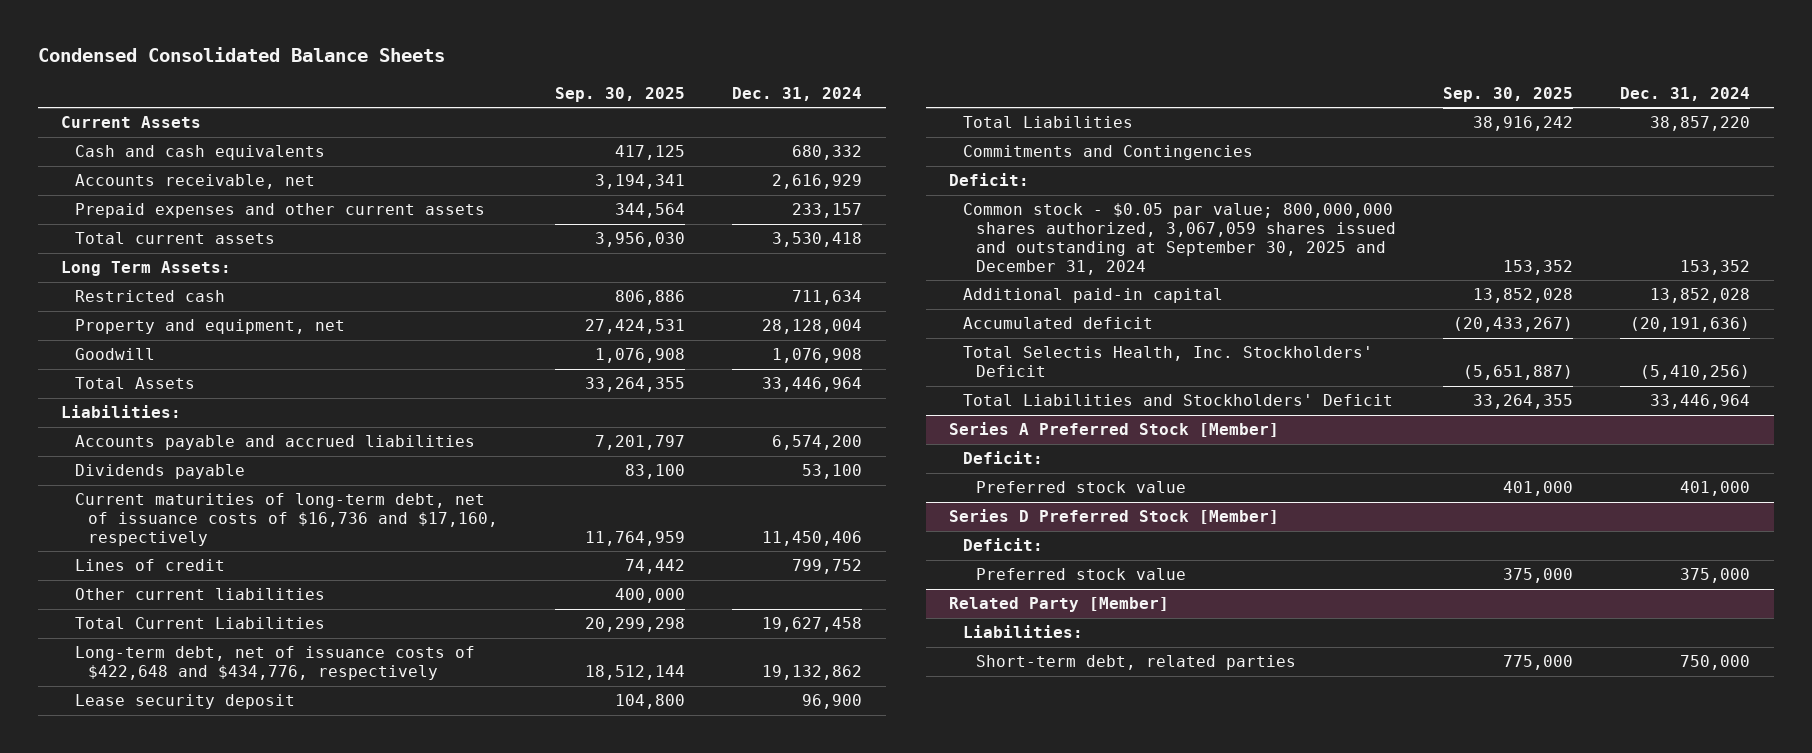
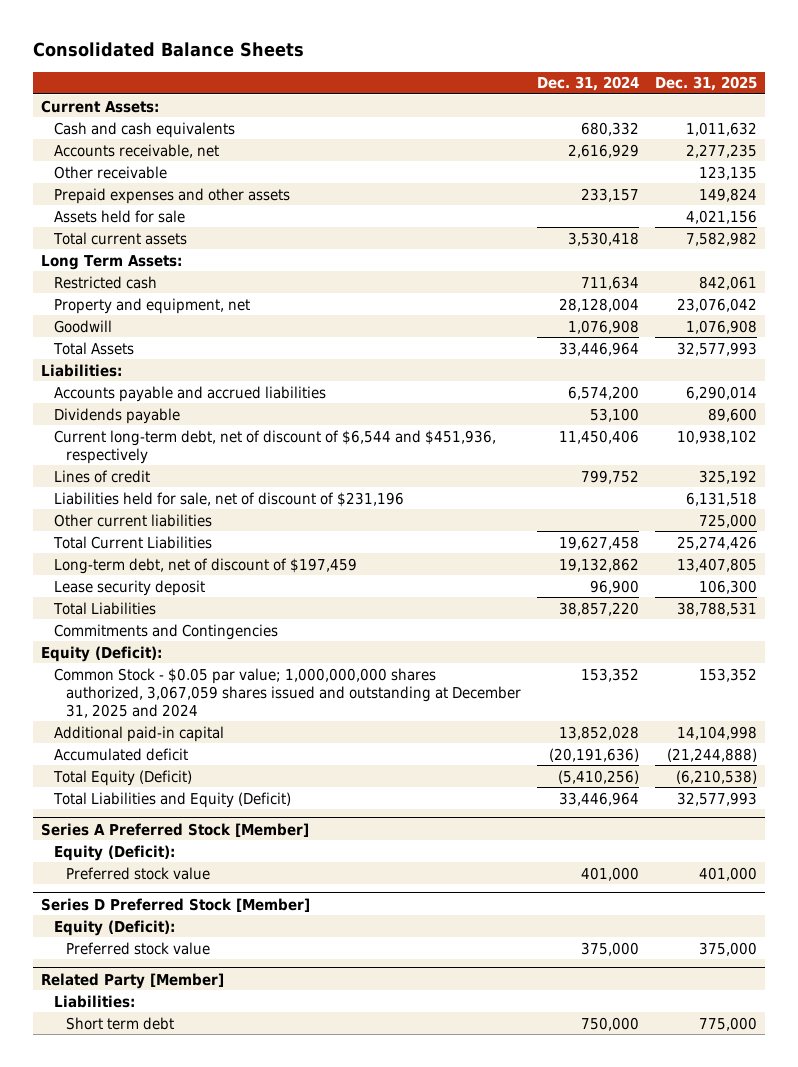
[37,47,445,63] Condensed Consolidated Balance Sheets -> [33,42,305,58] Consolidated Balance Sheets
[555,86,686,102] Sep. 30, 2025 -> none
none -> [655,76,758,92] Dec. 31, 2025
[61,116,202,129] Current Assets -> [41,99,160,113] Current Assets:
none -> [53,165,167,179] Other receivable
[74,203,485,219] Prepaid expenses and other current assets -> [53,187,290,204] Prepaid expenses and other assets
none -> [53,209,185,223] Assets held for sale
[74,493,498,546] Current maturities of long-term debt, net of issuance costs of $16,736 and $17,160, respectively -> [53,429,496,464] Current long-term debt, net of discount of $6,544 and $451,936, respectively
none -> [53,491,404,507] Liabilities held for sale, net of discount of $231,196
[74,646,475,681] Long-term debt, net of issuance costs of $422,648 and $434,776, respectively -> [53,557,357,574] Long-term debt, net of discount of $197,459
[949,173,1030,187] Deficit: -> [41,645,163,662] Equity (Deficit):
[962,203,1397,275] Common stock - $0.05 par value; 800,000,000 shares authorized, 3,067,059 shares issued and outstanding at September 30, 2025 and December 31, 2024 -> [53,667,522,718] Common Stock - $0.05 par value; 1,000,000,000 shares authorized, 3,067,059 shares issued and outstanding at December 31, 2025 and 2024
[962,346,1373,378] Total Selectis Health, Inc. Stockholders' Deficit -> [52,769,192,786] Total Equity (Deficit)
[962,394,1393,407] Total Liabilities and Stockholders' Deficit -> [52,791,291,808] Total Liabilities and Equity (Deficit)
[962,451,1043,465] Deficit: -> [53,844,175,861] Equity (Deficit):
[962,538,1043,552] Deficit: -> [53,919,175,936] Equity (Deficit):
[976,655,1297,671] Short-term debt, related parties -> [66,1016,175,1030] Short term debt

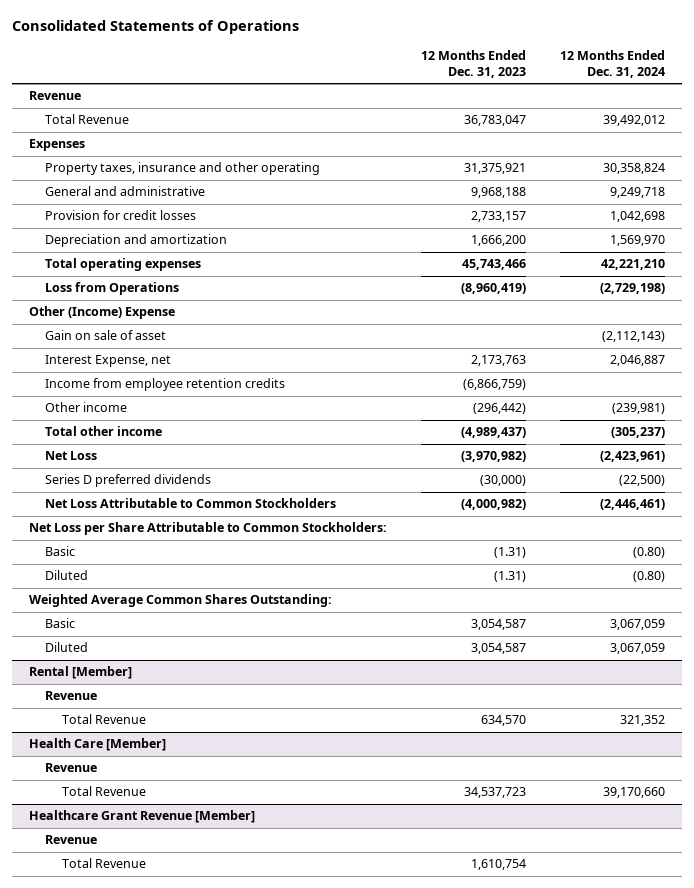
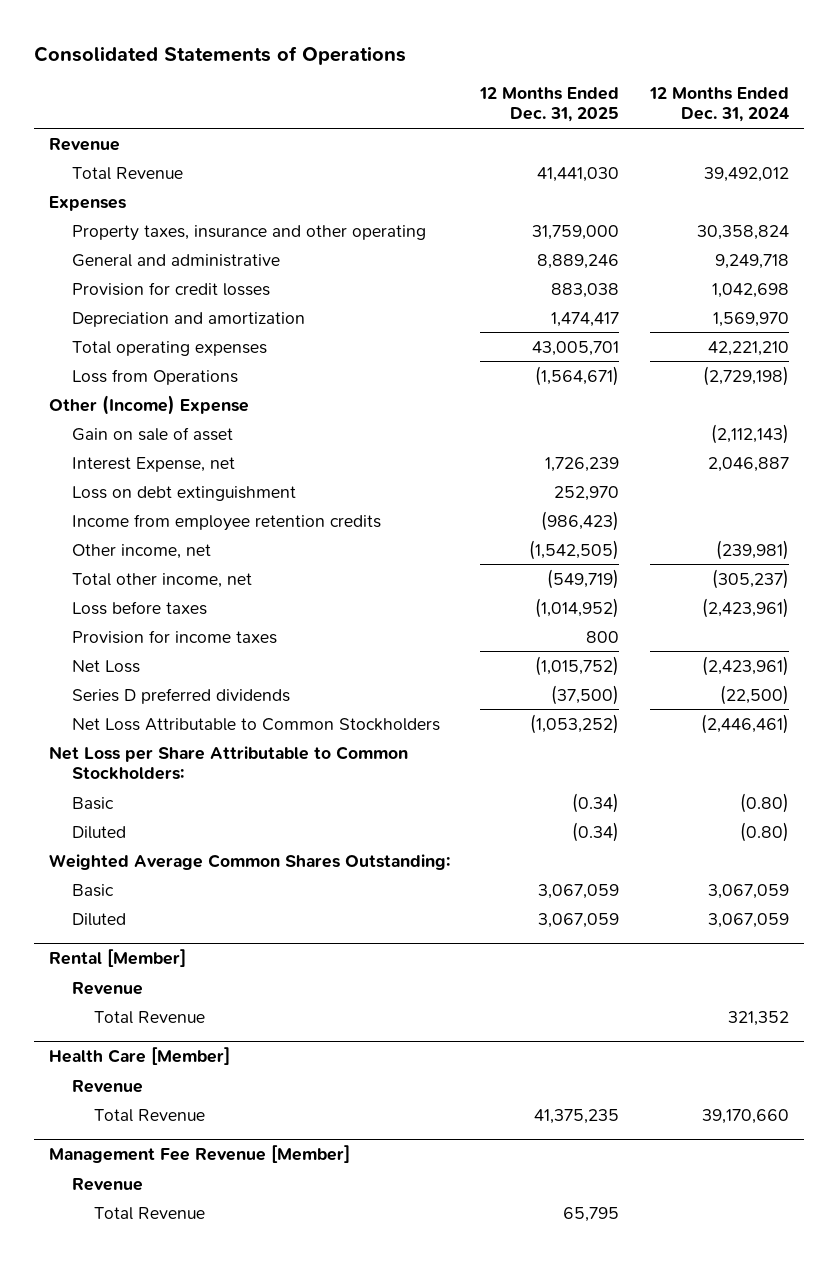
[420,50,526,79] 12 Months Ended Dec. 31, 2023 -> none
none -> [479,86,620,123] 12 Months Ended Dec. 31, 2025
none -> [71,485,296,501] Loss on debt extinguishment
[45,402,128,413] Other income -> [71,543,211,559] Other income, net
[45,426,163,437] Total other income -> [71,572,252,588] Total other income, net
none -> [71,600,207,615] Loss before taxes
none -> [71,629,277,644] Provision for income taxes
[28,810,255,824] Healthcare Grant Revenue [Member] -> none
none -> [49,1144,351,1163] Management Fee Revenue [Member]

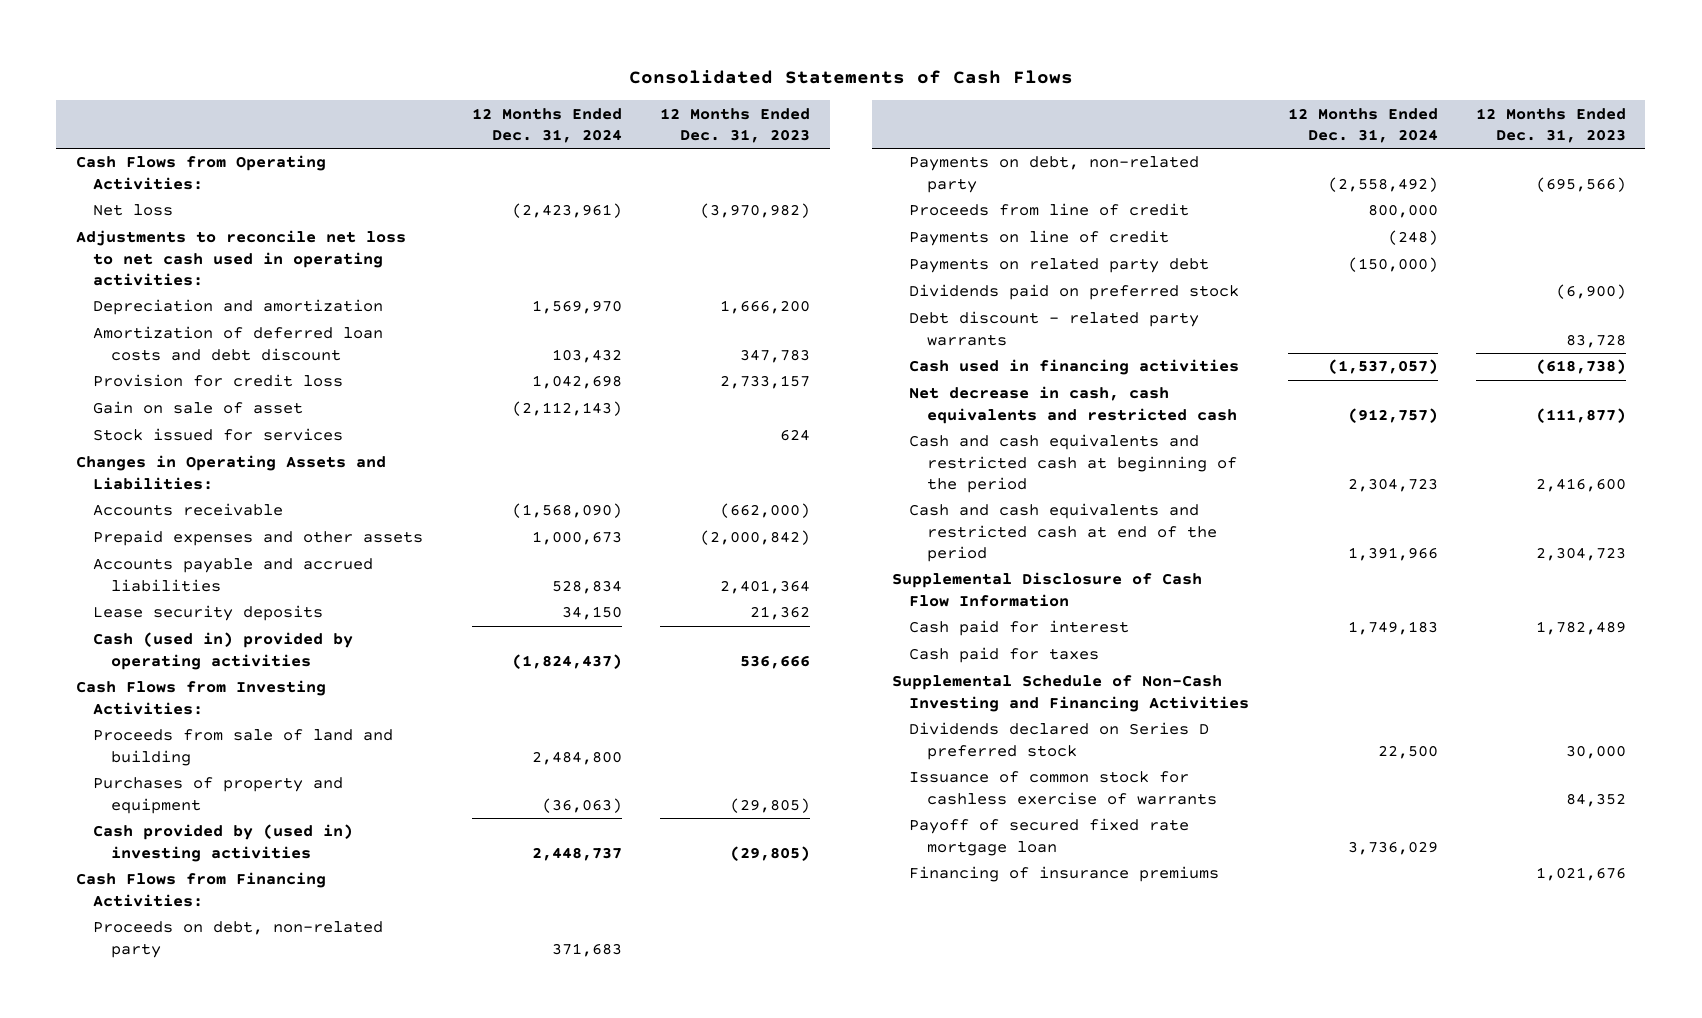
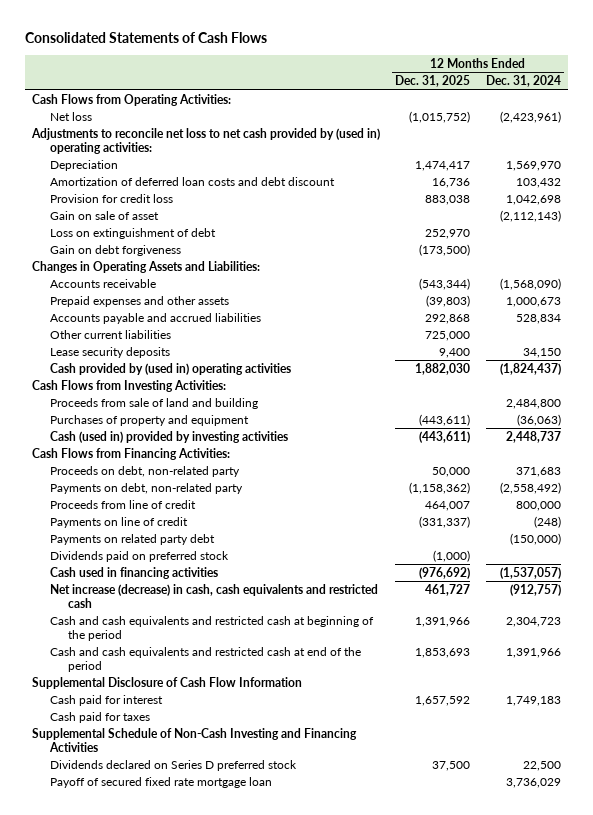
[660,107,811,143] 12 Months Ended Dec. 31, 2023 -> none
none -> [395,75,471,88] Dec. 31, 2025
[75,230,406,286] Adjustments to reconcile net loss to net cash used in operating activities: -> [31,127,381,154] Adjustments to reconcile net loss to net cash provided by (used in) operating activities:
[93,299,384,316] Depreciation and amortization -> [49,159,118,171] Depreciation
[93,428,344,442] Stock issued for services -> none
none -> [49,227,216,239] Loss on extinguishment of debt
none -> [49,244,181,256] Gain on debt forgiveness
none -> [49,329,171,339] Other current liabilities
[93,632,354,670] Cash (used in) provided by operating activities -> [49,362,291,375] Cash provided by (used in) operating activities
[93,824,354,862] Cash provided by (used in) investing activities -> [49,430,288,443] Cash (used in) provided by investing activities
[909,311,1200,346] Debt discount - related party warrants -> none
[909,386,1238,424] Net decrease in cash, cash equivalents and restricted cash -> [49,583,378,608] Net increase (decrease) in cash, cash equivalents and restricted cash
[909,771,1218,805] Issuance of common stock for cashless exercise of warrants -> none
[909,866,1220,883] Financing of insurance premiums -> none

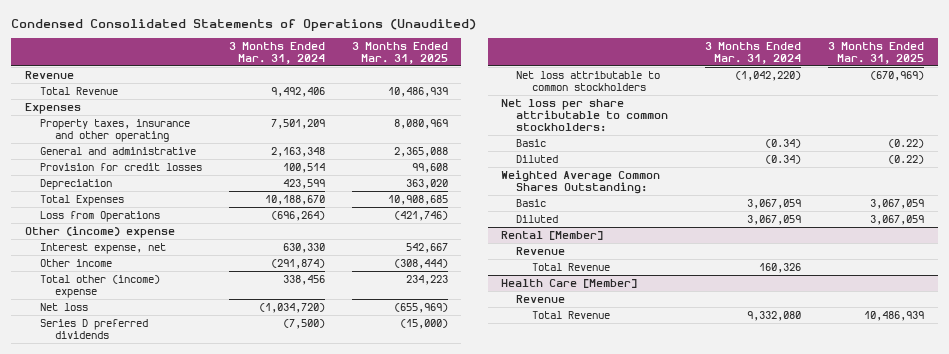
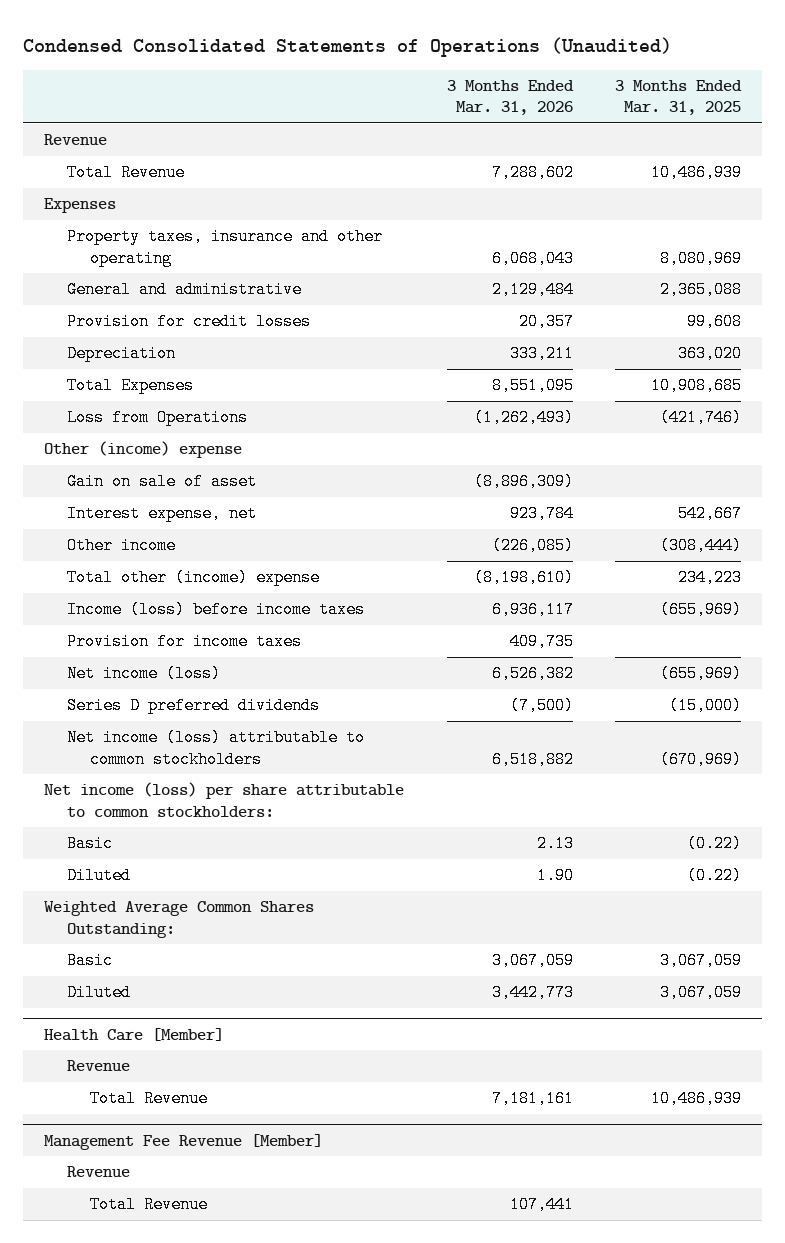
[228,41,325,65] 3 Months Ended Mar. 31, 2024 -> none
none -> [446,80,574,116] 3 Months Ended Mar. 31, 2026
none -> [67,473,258,491] Gain on sale of asset
none -> [67,601,366,619] Income (loss) before income taxes
none -> [67,633,303,651] Provision for income taxes
[39,302,88,311] Net loss -> [67,665,222,683] Net income (loss)
[516,70,661,92] Net loss attributable to common stockholders -> [67,729,366,768] Net income (loss) attributable to common stockholders
[501,98,669,133] Net loss per share attributable to common stockholders: -> [44,782,405,817] Net income (loss) per share attributable to common stockholders:
[501,230,604,240] Rental [Member] -> none
[516,246,566,255] Revenue -> none
[531,262,610,271] Total Revenue -> none
none -> [44,1134,324,1151] Management Fee Revenue [Member]
none -> [67,1166,131,1178] Revenue
none -> [89,1196,208,1214] Total Revenue

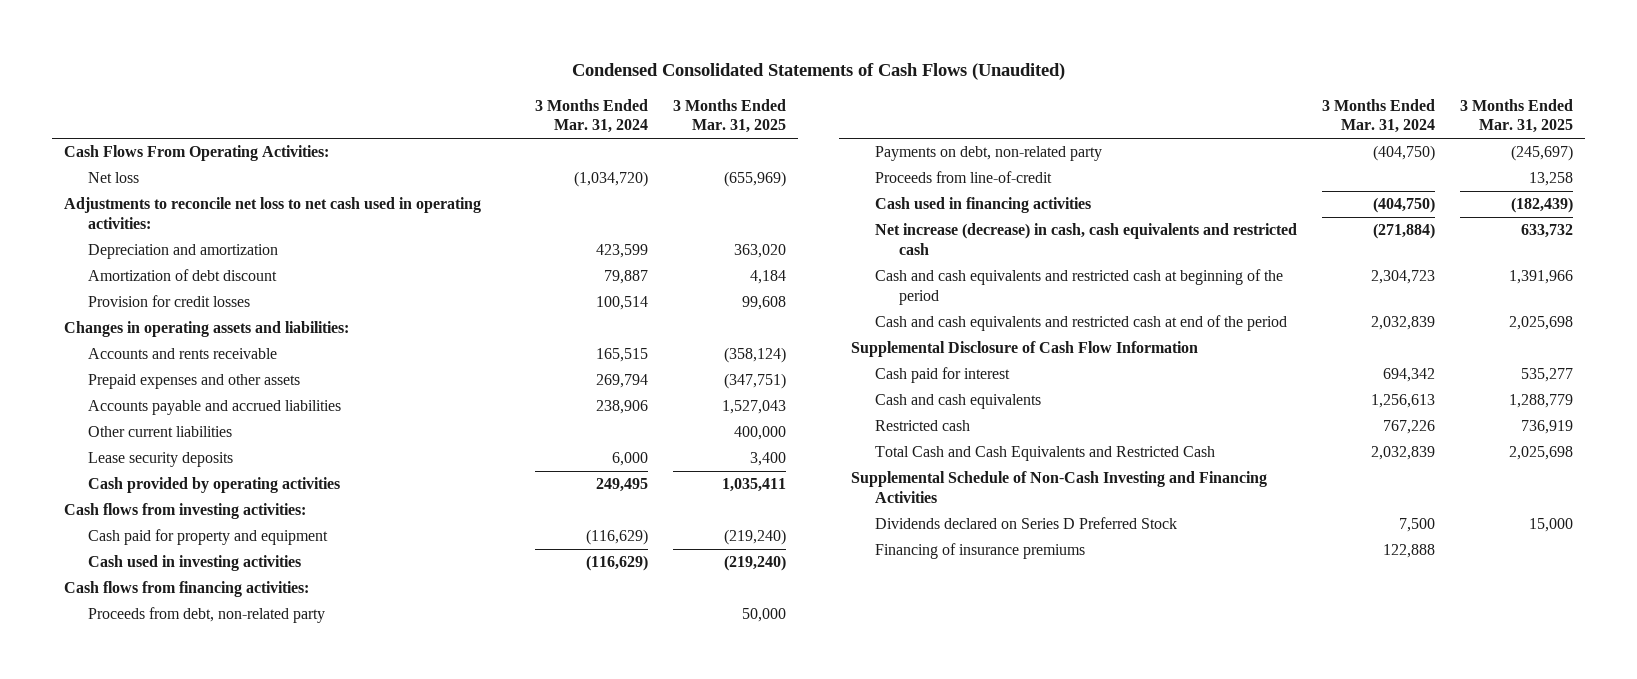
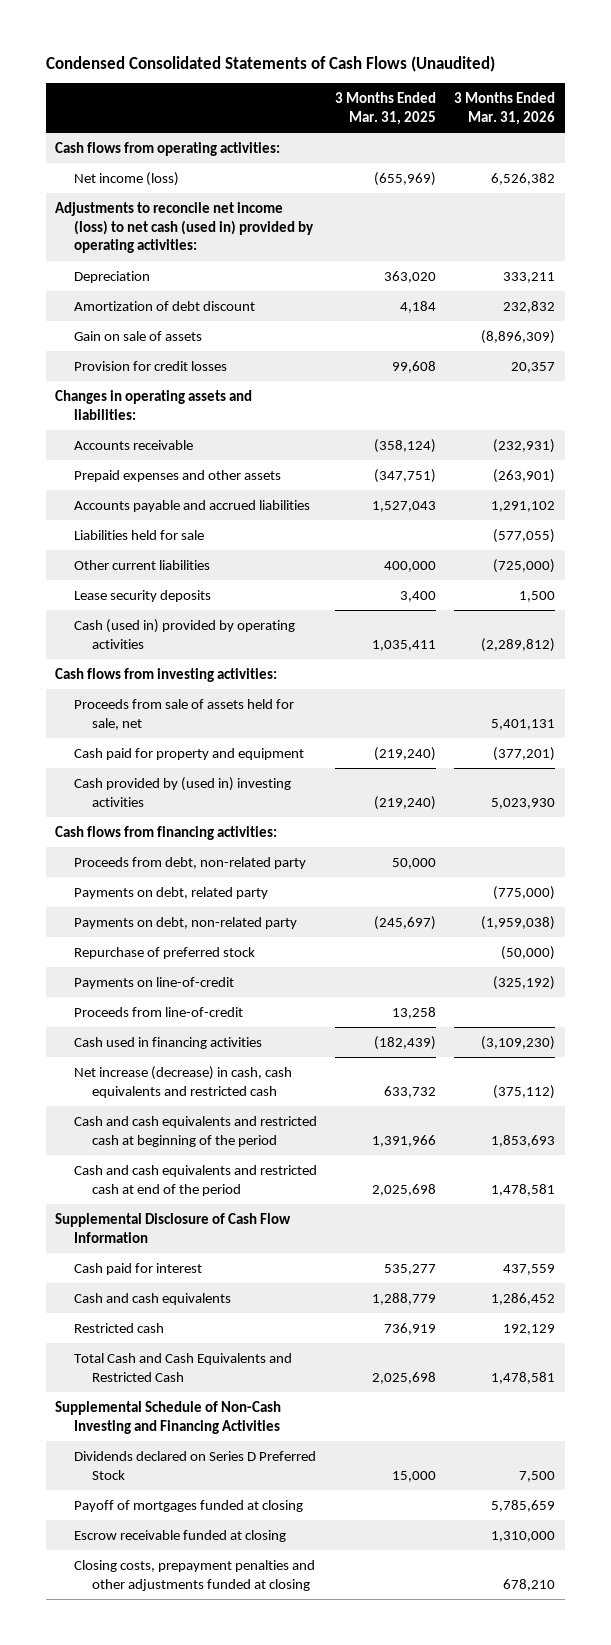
[535,98,649,134] 3 Months Ended Mar. 31, 2024 -> none
none -> [454,92,556,125] 3 Months Ended Mar. 31, 2026
[64,145,330,162] Cash Flows From Operating Activities: -> [55,141,281,156] Cash flows from operating activities:
[88,172,140,184] Net loss -> [73,171,179,186] Net income (loss)
[64,197,482,229] Adjustments to reconcile net loss to net cash used in operating activities: -> [55,201,314,254] Adjustments to reconcile net income (loss) to net cash (used in) provided by operating activities:
[88,244,279,260] Depreciation and amortization -> [73,270,150,283] Depreciation
none -> [73,330,202,341] Gain on sale of assets
[88,348,278,360] Accounts and rents receivable -> [73,439,193,450] Accounts receivable
none -> [73,529,204,540] Liabilities held for sale
[88,477,341,494] Cash provided by operating activities -> [73,618,295,649] Cash (used in) provided by operating activities
none -> [73,698,294,730] Proceeds from sale of assets held for sale, net
[88,555,302,572] Cash used in investing activities -> [73,776,291,807] Cash provided by (used in) investing activities
none -> [73,886,268,899] Payments on debt, related party
none -> [73,946,255,959] Repurchase of preferred stock
none -> [73,976,234,989] Payments on line-of-credit
[875,543,1086,560] Financing of insurance premiums -> none
none -> [73,1499,303,1512] Payoff of mortgages funded at closing
none -> [73,1529,286,1542] Escrow receivable funded at closing
none -> [73,1559,315,1591] Closing costs, prepayment penalties and other adjustments funded at closing

